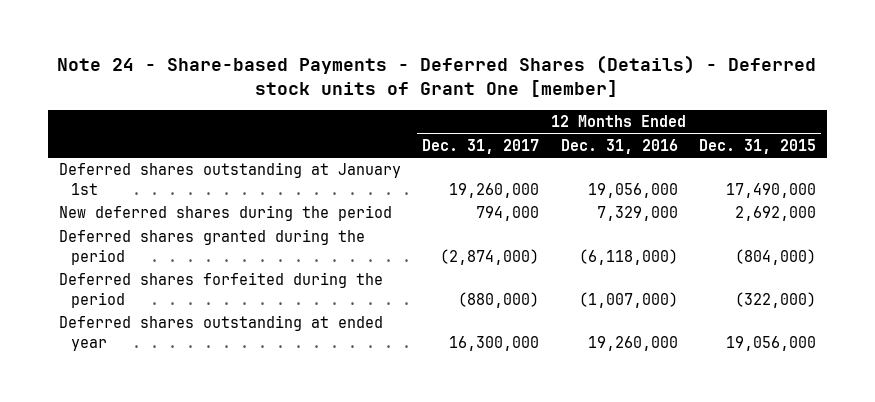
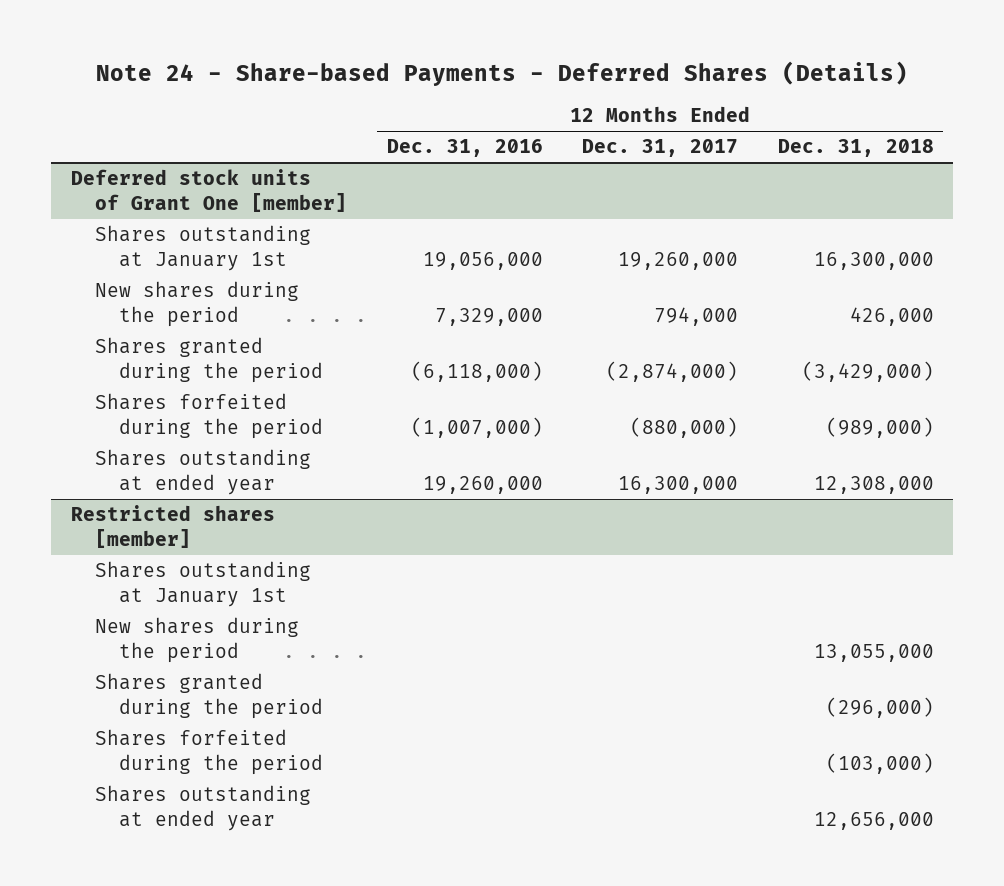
[57,55,817,97] Note 24 - Share-based Payments - Deferred Shares (Details) - Deferred stock units of Grant One [member] -> [96,60,909,86] Note 24 - Share-based Payments - Deferred Shares (Details)
[698,138,816,154] Dec. 31, 2015 -> none
none -> [777,139,934,158] Dec. 31, 2018
[58,162,401,195] Deferred shares outstanding at January 1st -> none
[58,205,392,222] New deferred shares during the period -> none
[58,229,365,265] Deferred shares granted during the period -> none
[58,272,383,308] Deferred shares forfeited during the period -> none
[58,315,383,351] Deferred shares outstanding at ended year -> none
none -> [70,169,347,212] Deferred stock units of Grant One [member]
none -> [94,225,311,271] Shares outstanding at January 1st
none -> [94,281,299,327] New shares during the period
none -> [94,337,324,383] Shares granted during the period
none -> [94,393,324,439] Shares forfeited during the period
none -> [94,449,311,495] Shares outstanding at ended year
none -> [70,505,275,548] Restricted shares [member]
none -> [94,561,311,607] Shares outstanding at January 1st
none -> [94,617,299,663] New shares during the period
none -> [94,673,324,719] Shares granted during the period
none -> [94,729,324,775] Shares forfeited during the period
none -> [94,785,311,831] Shares outstanding at ended year

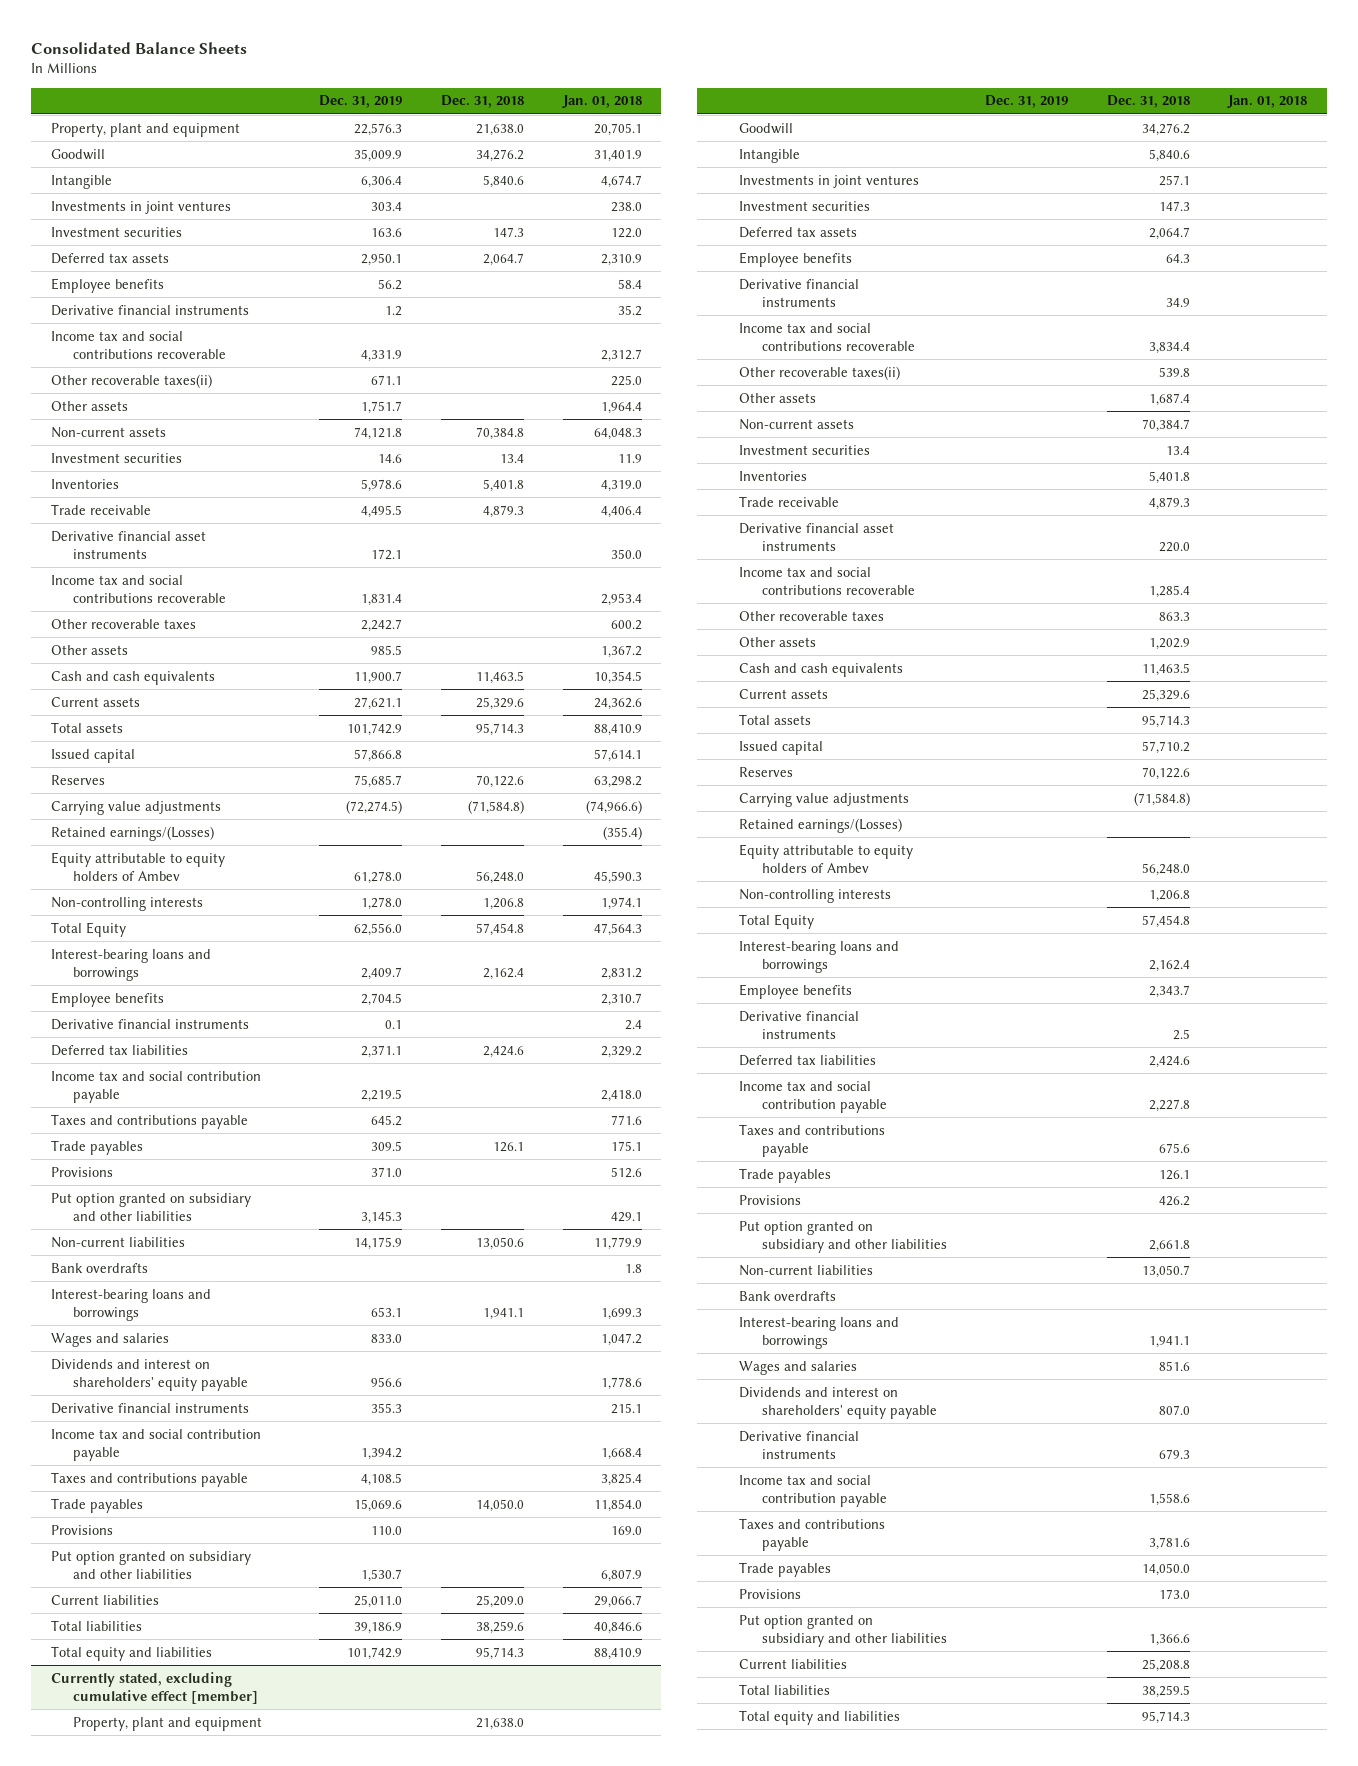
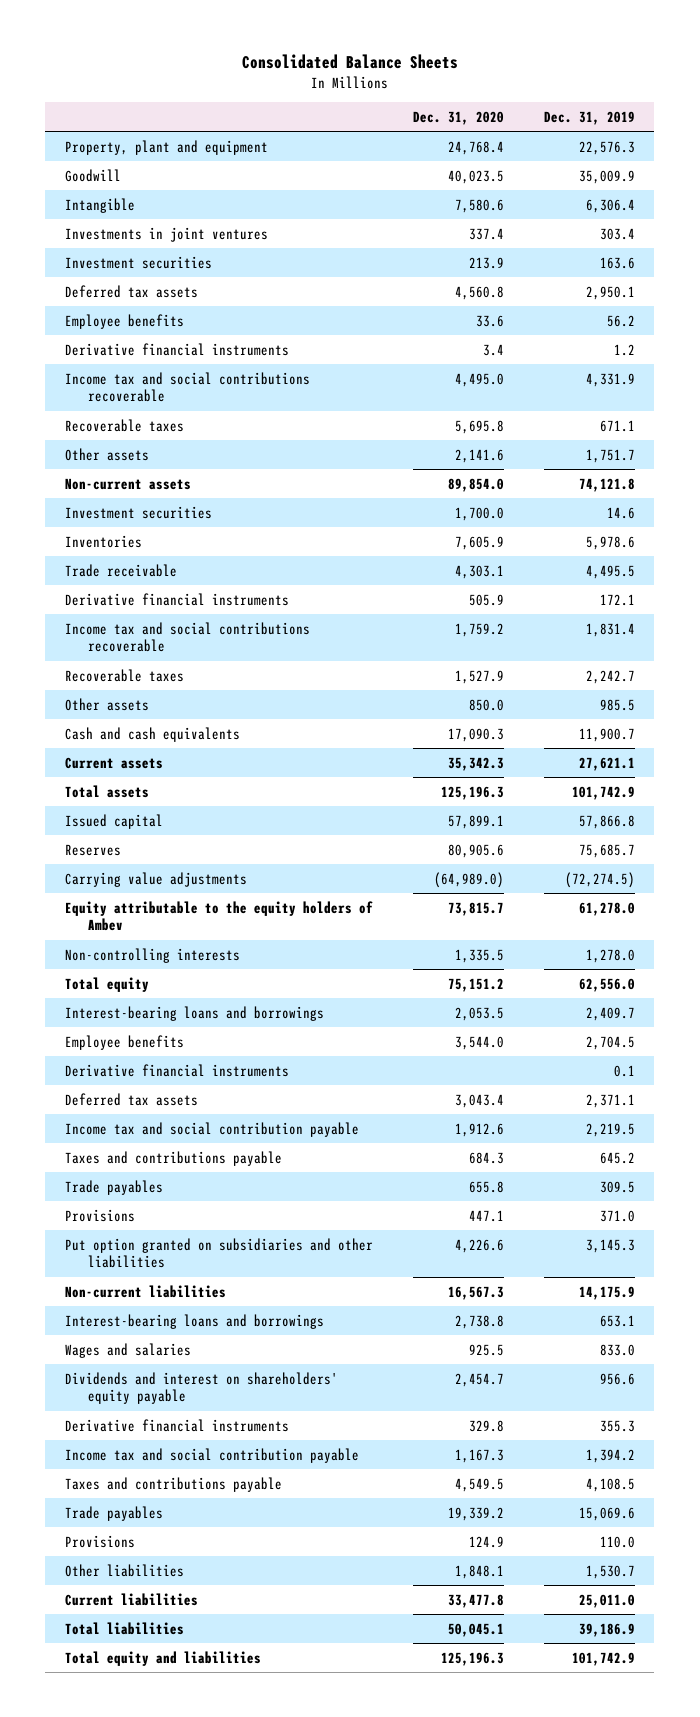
[440,95,524,109] Dec. 31, 2018 -> none
[561,95,642,109] Jan. 01, 2018 -> none
none -> [412,110,504,125] Dec. 31, 2020
[50,373,212,388] Other recoverable taxes(ii) -> [65,418,185,432] Recoverable taxes
[50,530,206,559] Derivative financial asset instruments -> [65,592,290,606] Derivative financial instruments
[50,618,196,629] Other recoverable taxes -> [65,668,185,682] Recoverable taxes
[50,825,214,841] Retained earnings/(Losses) -> none
[50,851,225,881] Equity attributable to equity holders of Ambev -> [65,900,374,932] Equity attributable to the equity holders of Ambev
[50,921,126,937] Total Equity -> [65,976,150,992] Total equity
[50,1044,188,1056] Deferred tax liabilities -> [65,1092,199,1106] Deferred tax assets
[50,1192,251,1221] Put option granted on subsidiary and other liabilities -> [65,1237,374,1269] Put option granted on subsidiaries and other liabilities
[50,1262,148,1273] Bank overdrafts -> none
[50,1550,251,1579] Put option granted on subsidiary and other liabilities -> [65,1563,185,1577] Other liabilities
[50,1671,259,1704] Currently stated, excluding cumulative effect [member] -> none
[73,1716,263,1731] Property, plant and equipment -> none
[738,122,793,134] Goodwill -> none
[738,148,800,163] Intangible -> none
[738,174,919,188] Investments in joint ventures -> none
[738,200,870,211] Investment securities -> none
[738,226,857,238] Deferred tax assets -> none
[738,251,852,267] Employee benefits -> none
[738,278,859,307] Derivative financial instruments -> none
[738,322,915,351] Income tax and social contributions recoverable -> none
[738,365,900,380] Other recoverable taxes(ii) -> none
[738,392,816,403] Other assets -> none
[738,418,854,430] Non-current assets -> none
[738,444,870,455] Investment securities -> none
[738,470,807,481] Inventories -> none
[738,495,839,507] Trade receivable -> none
[738,522,894,551] Derivative financial asset instruments -> none
[738,566,915,595] Income tax and social contributions recoverable -> none
[738,610,884,621] Other recoverable taxes -> none
[738,636,816,647] Other assets -> none
[738,662,903,677] Cash and cash equivalents -> none
[738,688,828,699] Current assets -> none
[738,713,811,725] Total assets -> none
[738,740,823,755] Issued capital -> none
[738,766,793,777] Reserves -> none
[738,792,909,807] Carrying value adjustments -> none
[738,817,902,833] Retained earnings/(Losses) -> none
[738,843,913,873] Equity attributable to equity holders of Ambev -> none
[738,888,891,903] Non-controlling interests -> none
[738,913,814,929] Total Equity -> none
[738,940,899,973] Interest-bearing loans and borrowings -> none
[738,983,852,999] Employee benefits -> none
[738,1010,859,1039] Derivative financial instruments -> none
[738,1054,876,1066] Deferred tax liabilities -> none
[738,1080,887,1113] Income tax and social contribution payable -> none
[738,1123,885,1157] Taxes and contributions payable -> none
[738,1167,831,1183] Trade payables -> none
[738,1194,801,1205] Provisions -> none
[738,1220,947,1253] Put option granted on subsidiary and other liabilities -> none
[738,1264,873,1276] Non-current liabilities -> none
[738,1290,836,1301] Bank overdrafts -> none
[738,1316,899,1349] Interest-bearing loans and borrowings -> none
[738,1360,857,1375] Wages and salaries -> none
[738,1386,937,1419] Dividends and interest on shareholders' equity payable -> none
[738,1430,859,1459] Derivative financial instruments -> none
[738,1474,887,1507] Income tax and social contribution payable -> none
[738,1517,885,1551] Taxes and contributions payable -> none
[738,1561,831,1577] Trade payables -> none
[738,1588,801,1599] Provisions -> none
[738,1614,947,1647] Put option granted on subsidiary and other liabilities -> none
[738,1658,847,1669] Current liabilities -> none
[738,1683,830,1695] Total liabilities -> none
[738,1709,900,1725] Total equity and liabilities -> none

